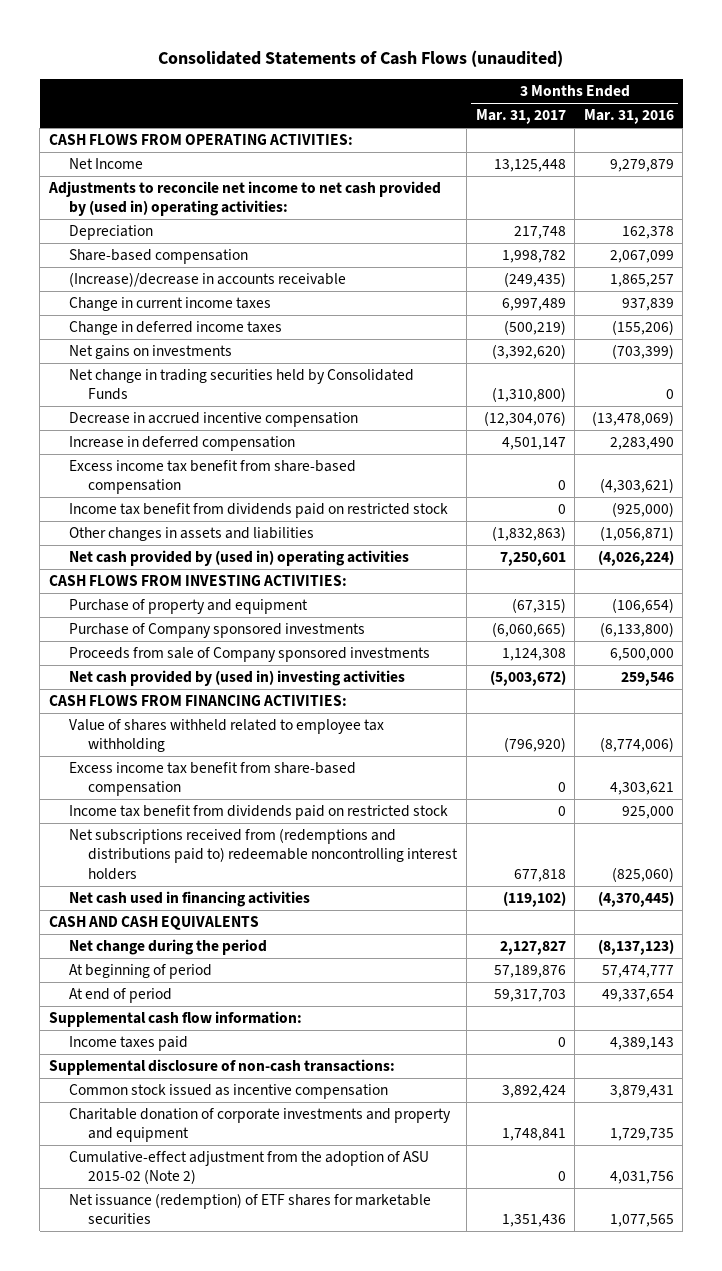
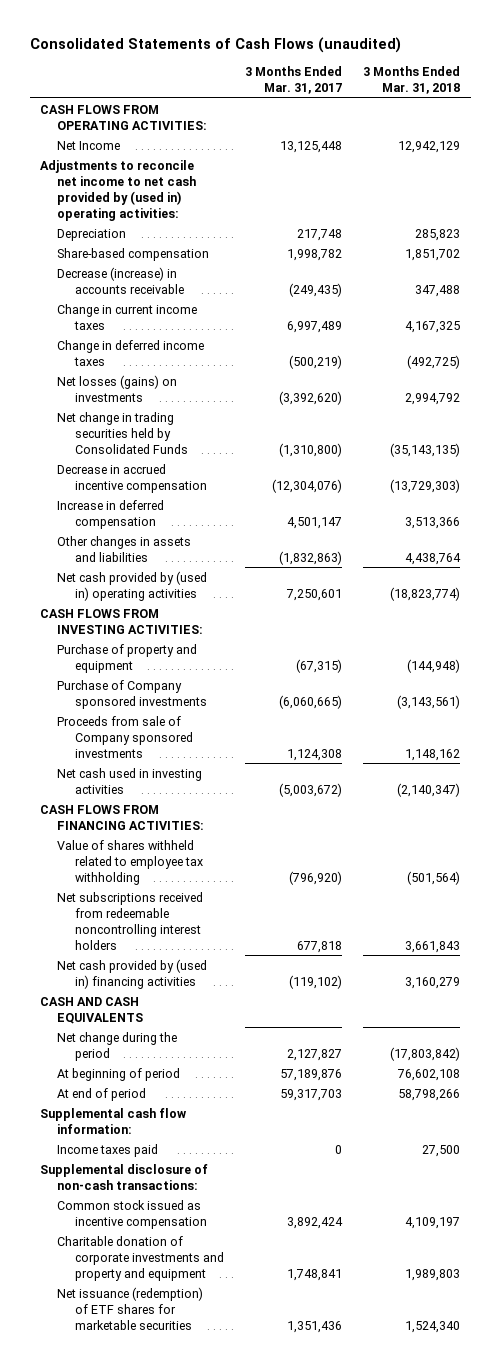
[583,109,674,125] Mar. 31, 2016 -> none
none -> [363,65,461,94] 3 Months Ended Mar. 31, 2018
[68,272,346,288] (Increase)/decrease in accounts receivable -> [57,266,184,294] Decrease (increase) in accounts receivable
[68,345,232,360] Net gains on investments -> [57,374,178,402] Net losses (gains) on investments
[68,460,356,495] Excess income tax benefit from share-based compensation -> none
[68,503,448,519] Income tax benefit from dividends paid on restricted stock -> none
[68,670,405,687] Net cash provided by (used in) investing activities -> [57,767,203,794] Net cash used in investing activities
[68,762,356,797] Excess income tax benefit from share-based compensation -> none
[68,805,448,821] Income tax benefit from dividends paid on restricted stock -> none
[68,828,459,880] Net subscriptions received from (redemptions and distributions paid to) redeemable noncontrolling interest holders -> [57,891,204,950] Net subscriptions received from redeemable noncontrolling interest holders
[68,891,310,908] Net cash used in financing activities -> [57,958,208,989] Net cash provided by (used in) financing activities
[68,1151,429,1185] Cumulative-effect adjustment from the adoption of ASU 2015-02 (Note 2) -> none

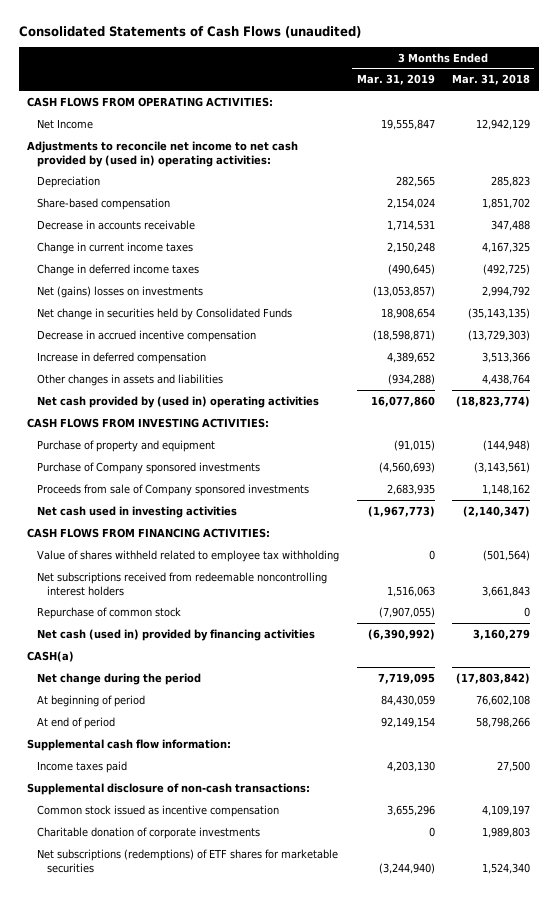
[244,65,342,94] 3 Months Ended Mar. 31, 2017 -> none
none -> [356,74,435,86] Mar. 31, 2019
[57,266,184,294] Decrease (increase) in accounts receivable -> [37,219,196,230] Decrease in accounts receivable
[57,374,178,402] Net losses (gains) on investments -> [37,285,204,298] Net (gains) losses on investments
[57,411,188,454] Net change in trading securities held by Consolidated Funds -> [37,307,293,320] Net change in securities held by Consolidated Funds
none -> [37,606,182,619] Repurchase of common stock
[57,958,208,989] Net cash provided by (used in) financing activities -> [37,628,316,641] Net cash (used in) provided by financing activities
[40,996,144,1024] CASH AND CASH EQUIVALENTS -> [27,650,75,662] CASH(a)
[57,1235,224,1281] Charitable donation of corporate investments and property and equipment -> [37,826,261,839] Charitable donation of corporate investments
[57,1286,204,1330] Net issuance (redemption) of ETF shares for marketable securities -> [37,848,339,873] Net subscriptions (redemptions) of ETF shares for marketable securities

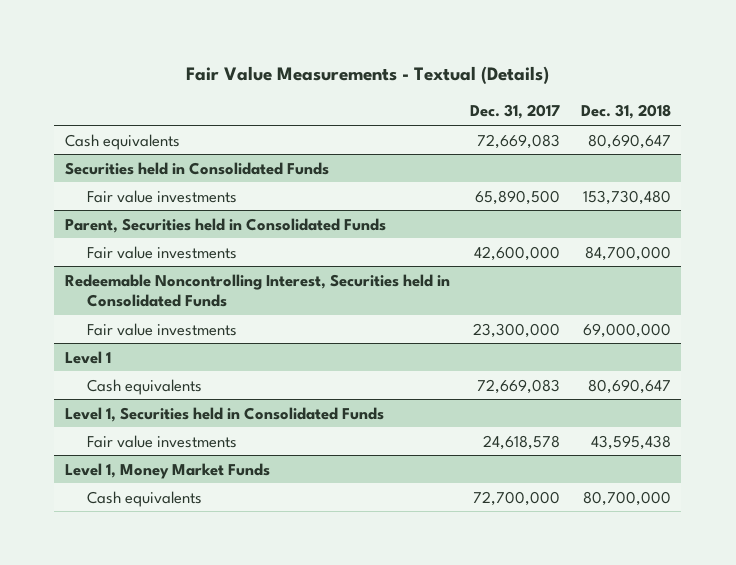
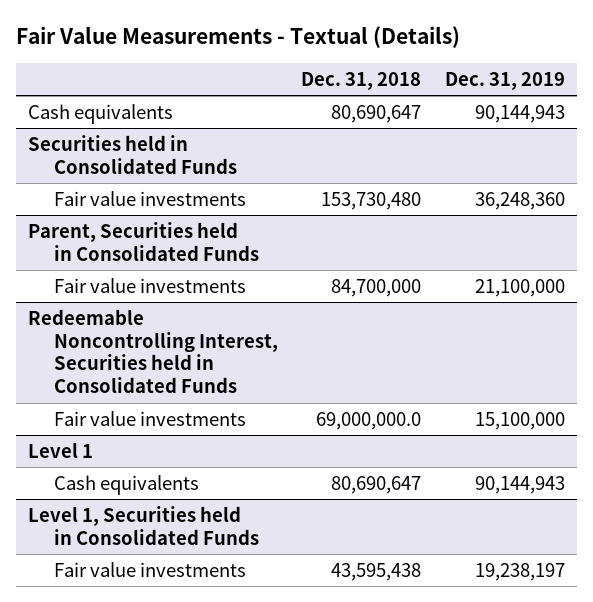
[470,104,561,120] Dec. 31, 2017 -> none
none -> [444,71,565,90] Dec. 31, 2019
[582,322,671,338] 69,000,000 -> [316,411,422,430] 69,000,000.0
[64,462,270,479] Level 1, Money Market Funds -> none
[86,490,202,507] Cash equivalents -> none

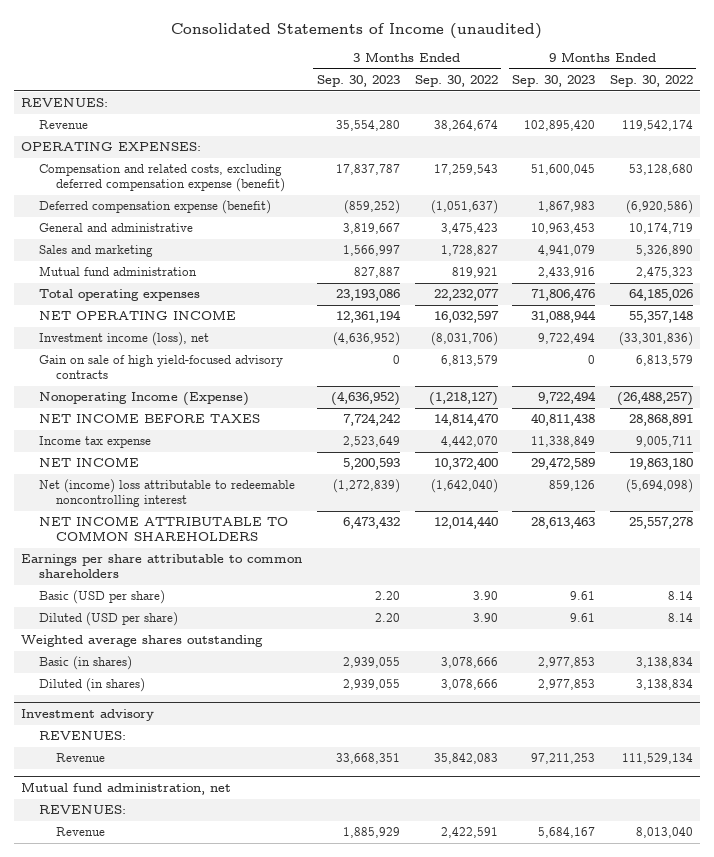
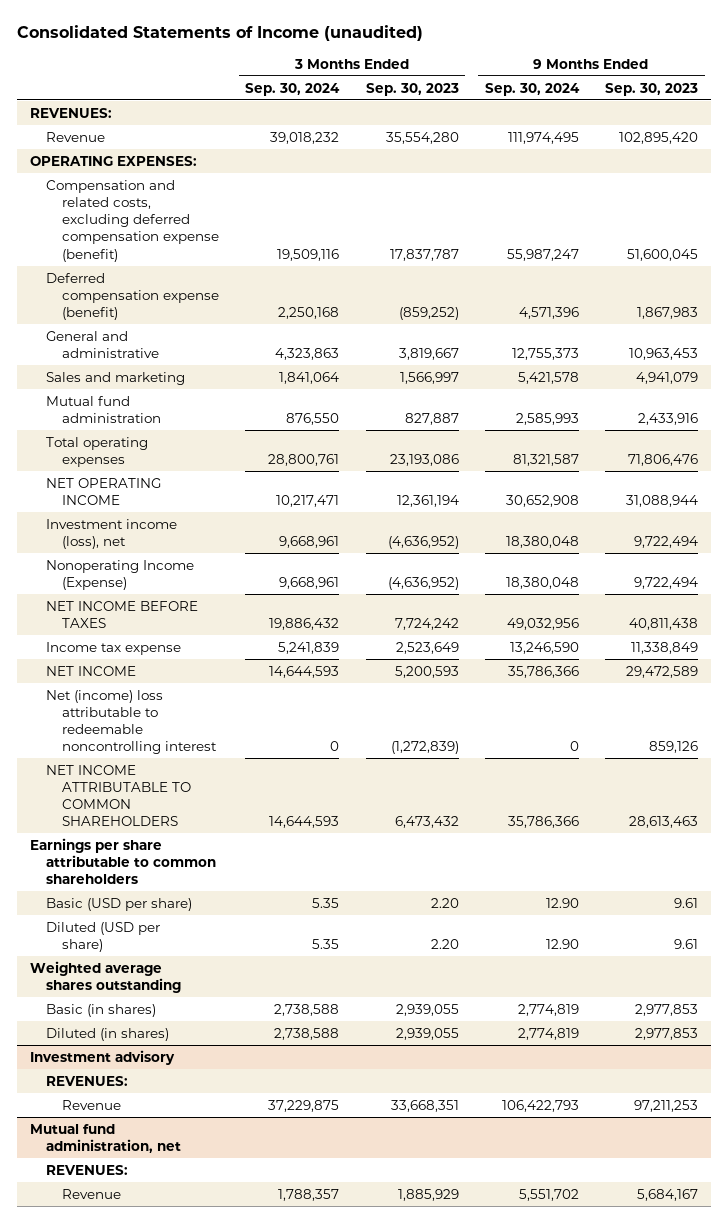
[414,75,498,88] Sep. 30, 2022 -> none
[609,75,693,88] Sep. 30, 2022 -> none
none -> [245,82,341,96] Sep. 30, 2024
none -> [484,82,580,96] Sep. 30, 2024
[38,355,283,380] Gain on sale of high yield-focused advisory contracts -> none

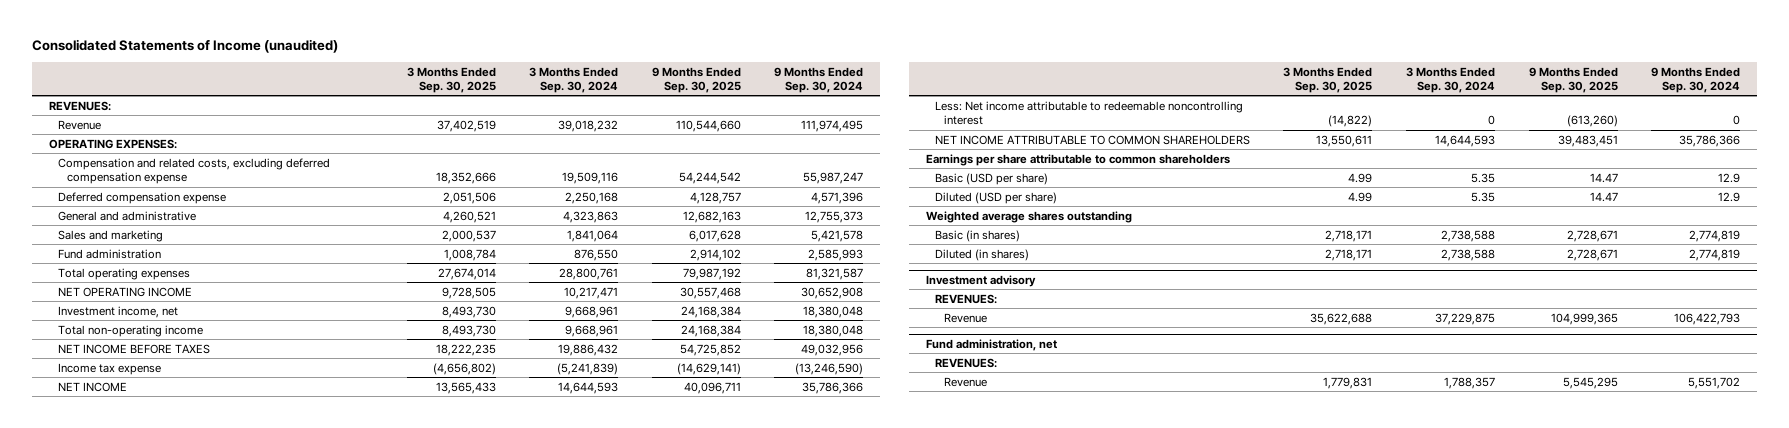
[365,82,459,96] Sep. 30, 2023 -> none
[605,82,699,96] Sep. 30, 2023 -> none
none -> [406,66,496,93] 3 Months Ended Sep. 30, 2025
none -> [651,66,741,93] 9 Months Ended Sep. 30, 2025
[46,179,220,262] Compensation and related costs, excluding deferred compensation expense (benefit) -> [57,157,330,185] Compensation and related costs, excluding deferred compensation expense
[46,272,220,321] Deferred compensation expense (benefit) -> [57,191,226,204] Deferred compensation expense
[46,395,162,423] Mutual fund administration -> [57,248,161,259] Fund administration
[46,518,178,549] Investment income (loss), net -> [57,305,178,318] Investment income, net
[46,559,195,590] Nonoperating Income (Expense) -> [57,324,203,337] Total non-operating income
[278,641,340,654] 5,241,839 -> [557,362,619,375] (5,241,839)
[509,641,579,654] 13,246,590 -> [795,362,864,375] (13,246,590)
[46,689,218,755] Net (income) loss attributable to redeemable noncontrolling interest -> [934,100,1243,126] Less: Net income attributable to redeemable noncontrolling interest
[545,897,579,908] 12.90 -> [1718,172,1741,183] 12.9
[545,938,579,949] 12.90 -> [1718,191,1741,202] 12.9
[30,1123,182,1153] Mutual fund administration, net -> [925,338,1057,351] Fund administration, net

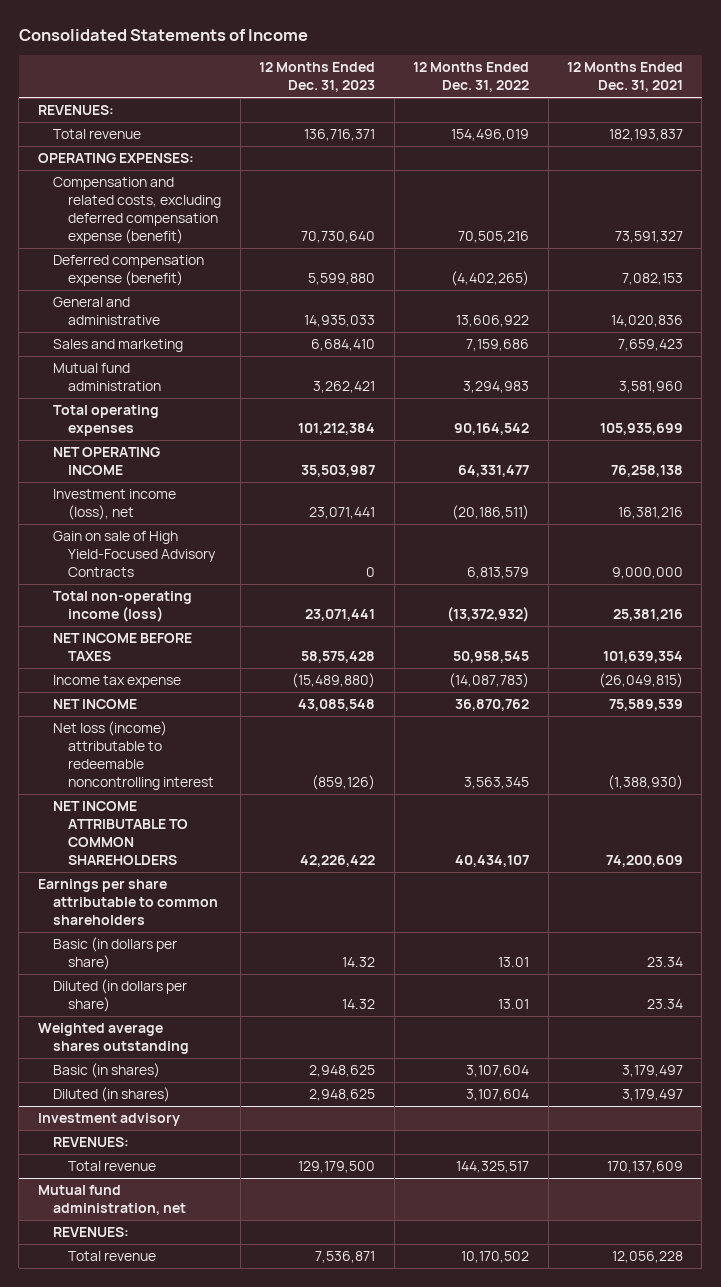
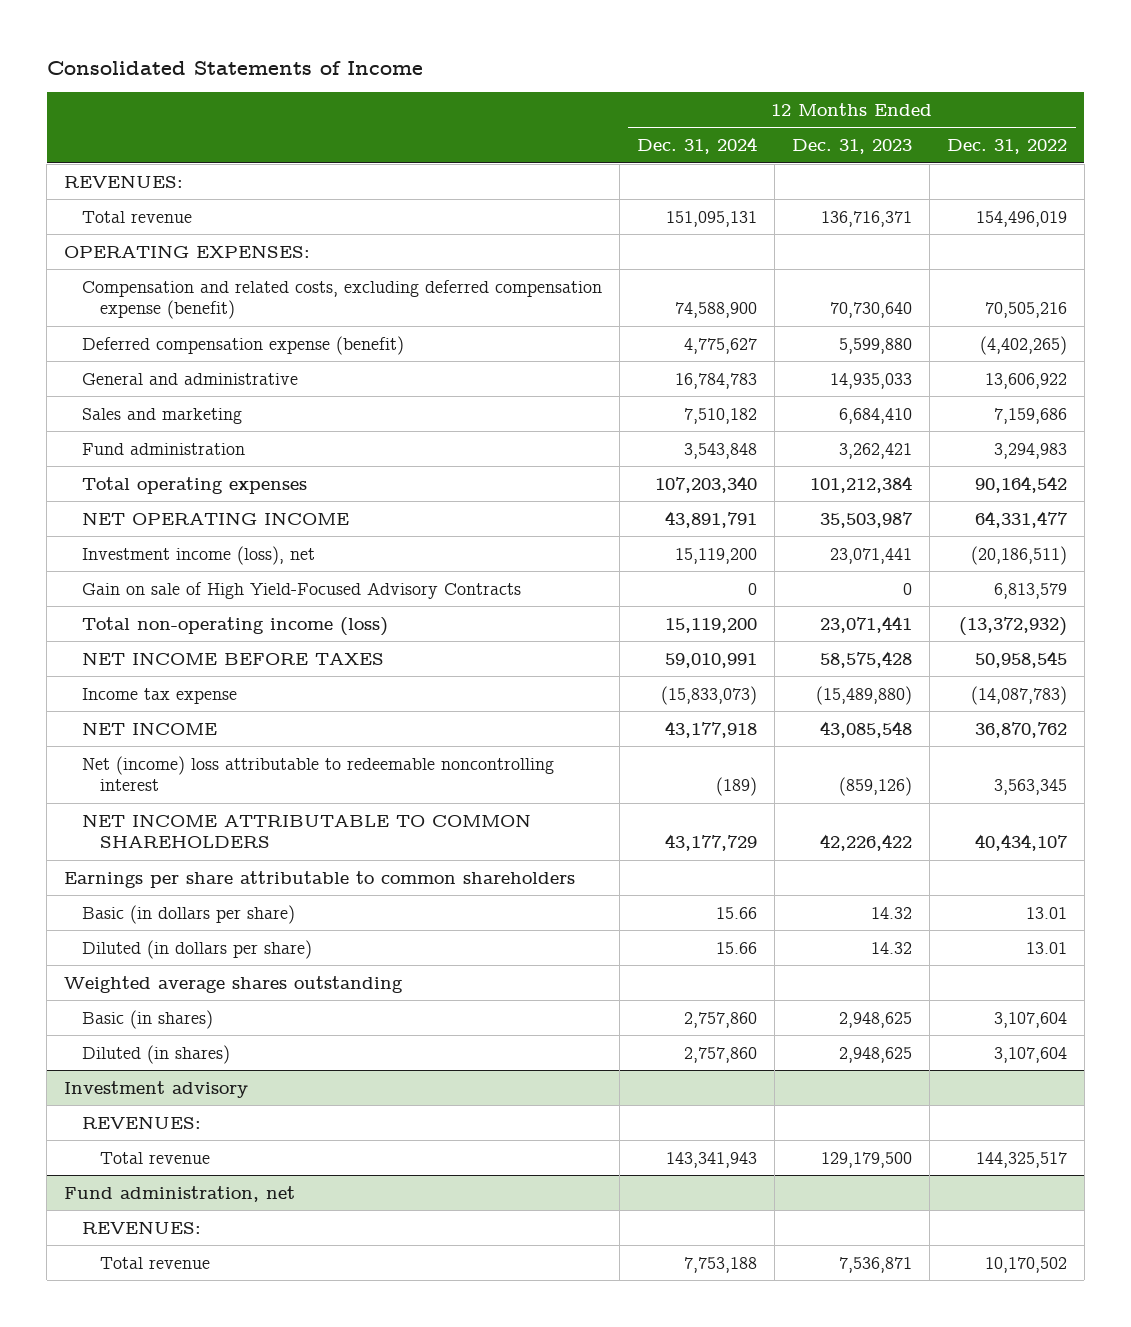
[566,62,683,93] 12 Months Ended Dec. 31, 2021 -> none
none -> [637,137,758,155] Dec. 31, 2024
[53,363,162,392] Mutual fund administration -> [82,442,246,455] Fund administration
[53,721,215,791] Net loss (income) attributable to redeemable noncontrolling interest -> [82,755,555,792] Net (income) loss attributable to redeemable noncontrolling interest
[37,1185,187,1216] Mutual fund administration, net -> [64,1185,296,1202] Fund administration, net

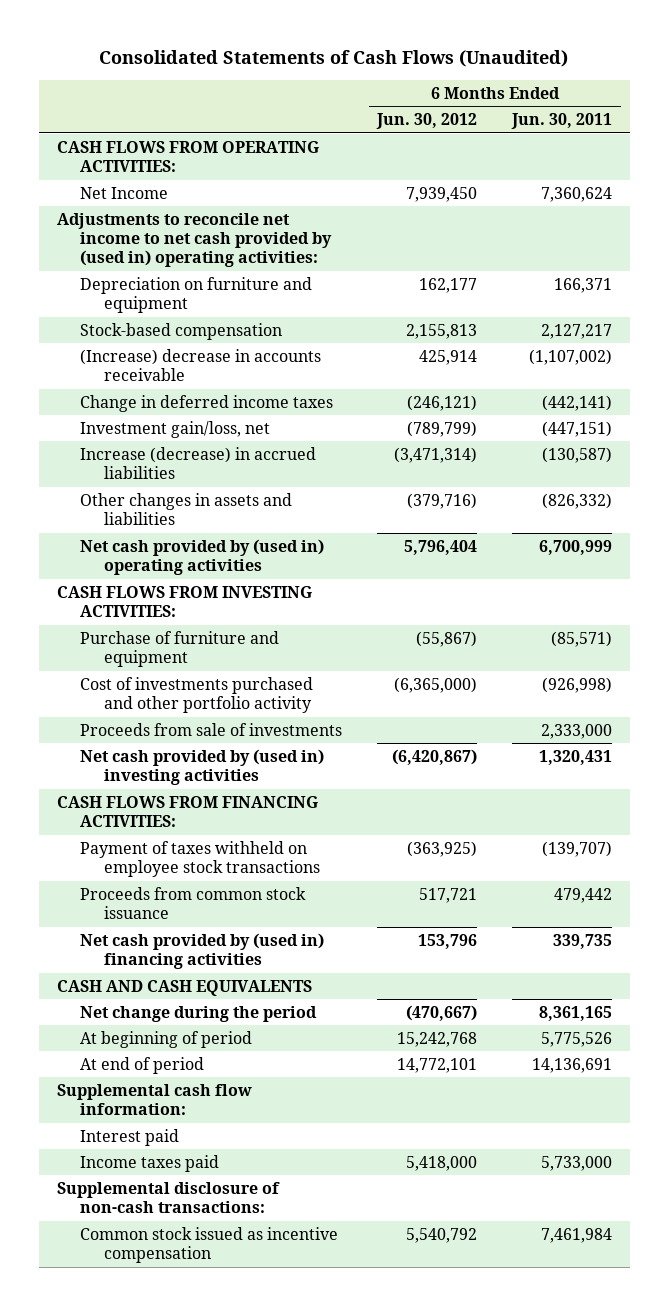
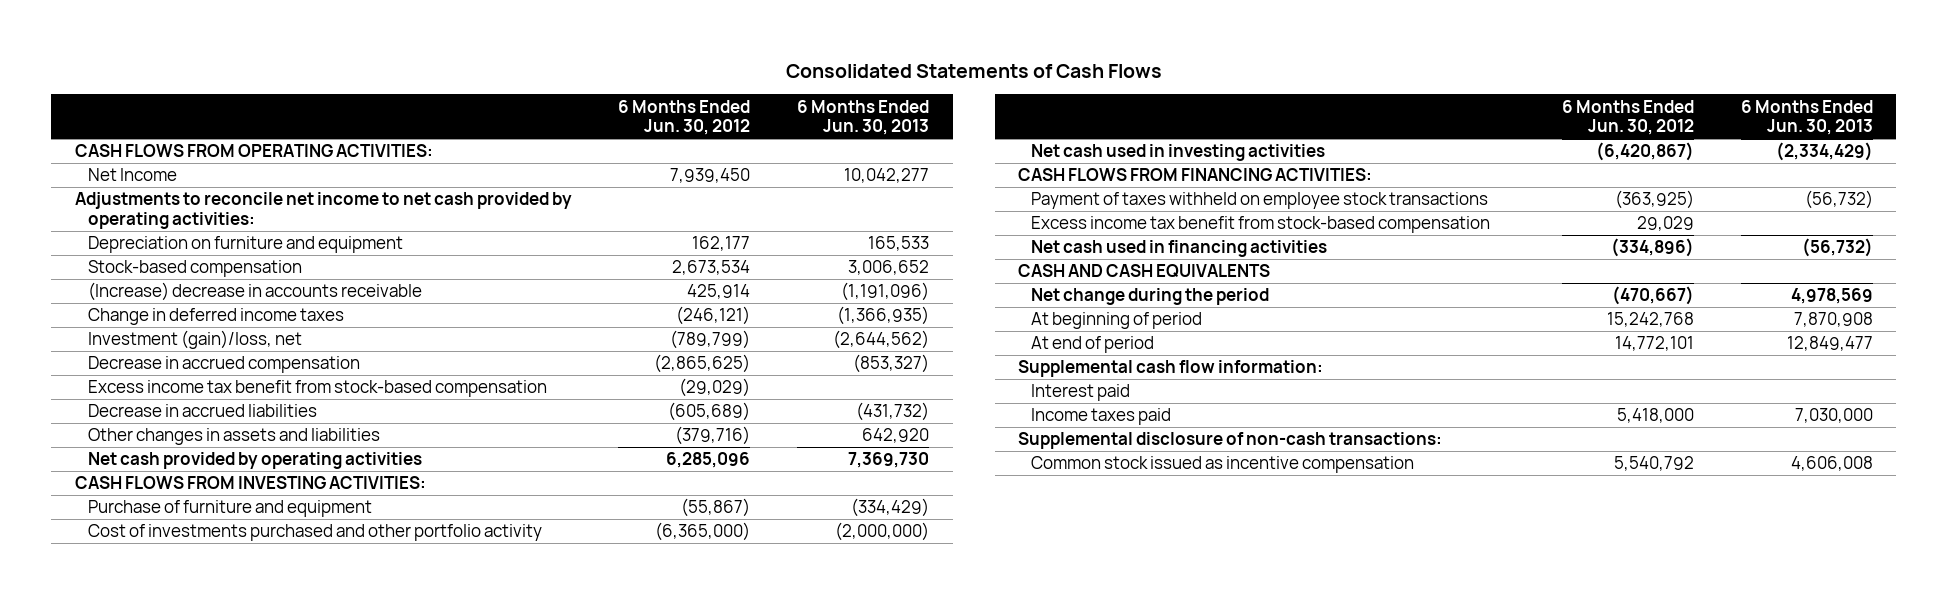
[99,49,569,67] Consolidated Statements of Cash Flows (Unaudited) -> [785,63,1162,78] Consolidated Statements of Cash Flows
[511,113,613,130] Jun. 30, 2011 -> none
none -> [797,99,930,136] 6 Months Ended Jun. 30, 2013
[56,212,333,268] Adjustments to reconcile net income to net cash provided by (used in) operating activities: -> [74,192,572,229] Adjustments to reconcile net income to net cash provided by operating activities:
[406,323,478,339] 2,155,813 -> [672,260,751,276] 2,673,534
[80,420,271,438] Investment gain/loss, net -> [87,330,302,350] Investment (gain)/loss, net
none -> [87,356,360,374] Decrease in accrued compensation
none -> [87,380,547,398] Excess income tax benefit from stock-based compensation
[80,446,317,480] Increase (decrease) in accrued liabilities -> [87,404,317,418] Decrease in accrued liabilities
[394,446,478,463] (3,471,314) -> [668,402,751,422] (605,689)
[80,538,325,576] Net cash provided by (used in) operating activities -> [87,452,422,470] Net cash provided by operating activities
[404,539,478,555] 5,796,404 -> [666,452,751,469] 6,285,096
[80,722,343,736] Proceeds from sale of investments -> none
[80,748,325,786] Net cash provided by (used in) investing activities -> [1031,144,1326,162] Net cash used in investing activities
[80,886,307,920] Proceeds from common stock issuance -> none
none -> [1031,216,1491,234] Excess income tax benefit from stock-based compensation
[80,932,325,970] Net cash provided by (used in) financing activities -> [1031,240,1328,258] Net cash used in financing activities
[418,933,478,949] 153,796 -> [1610,238,1694,258] (334,896)

